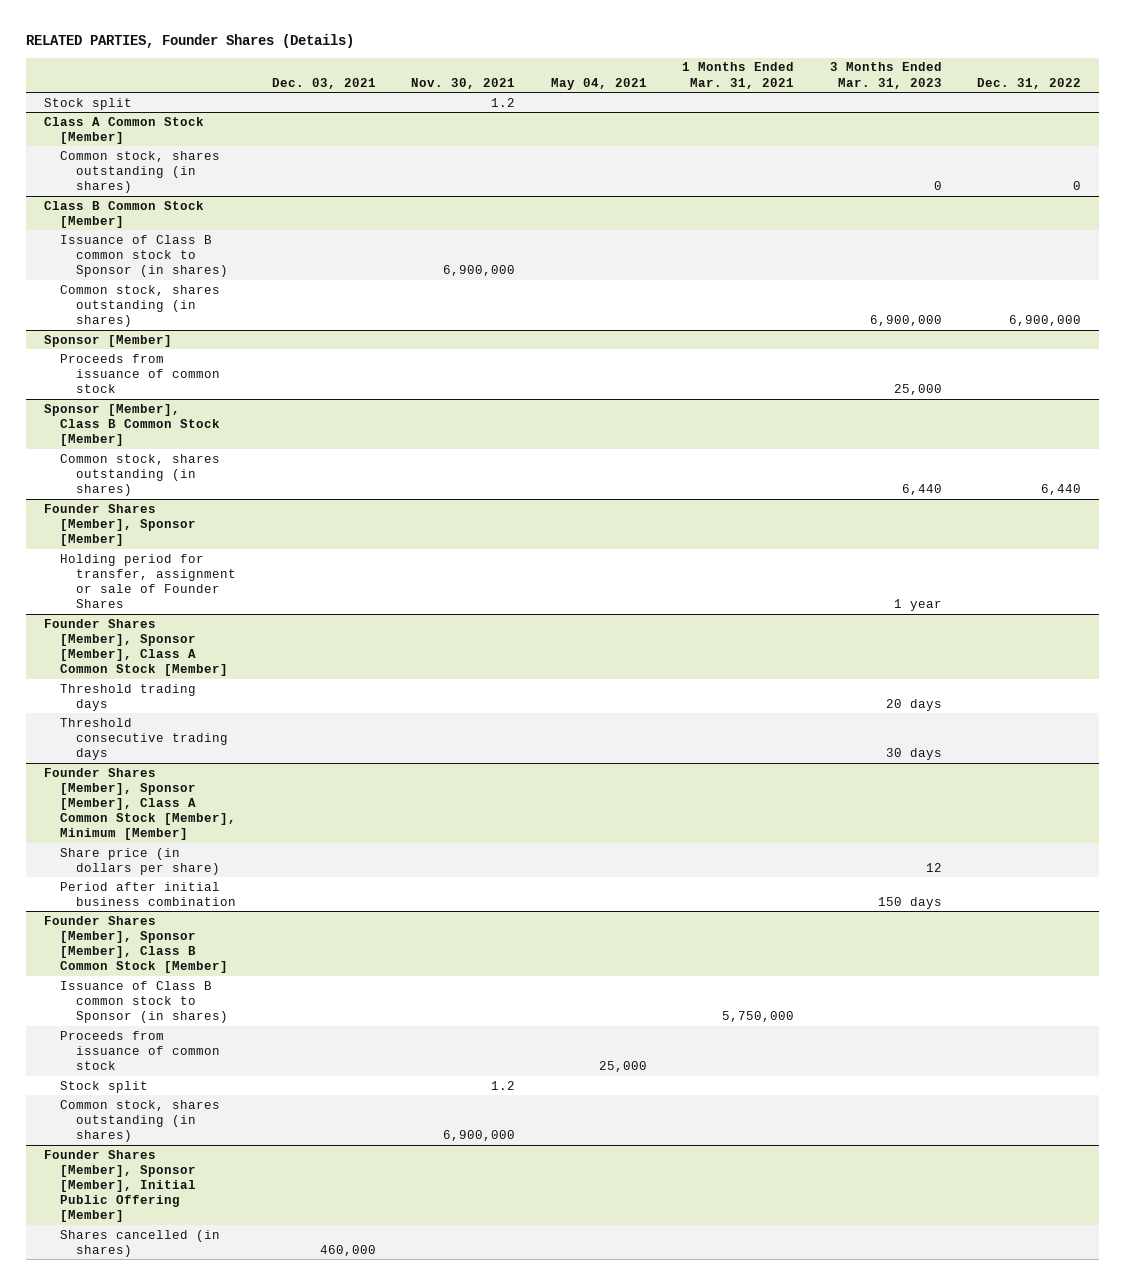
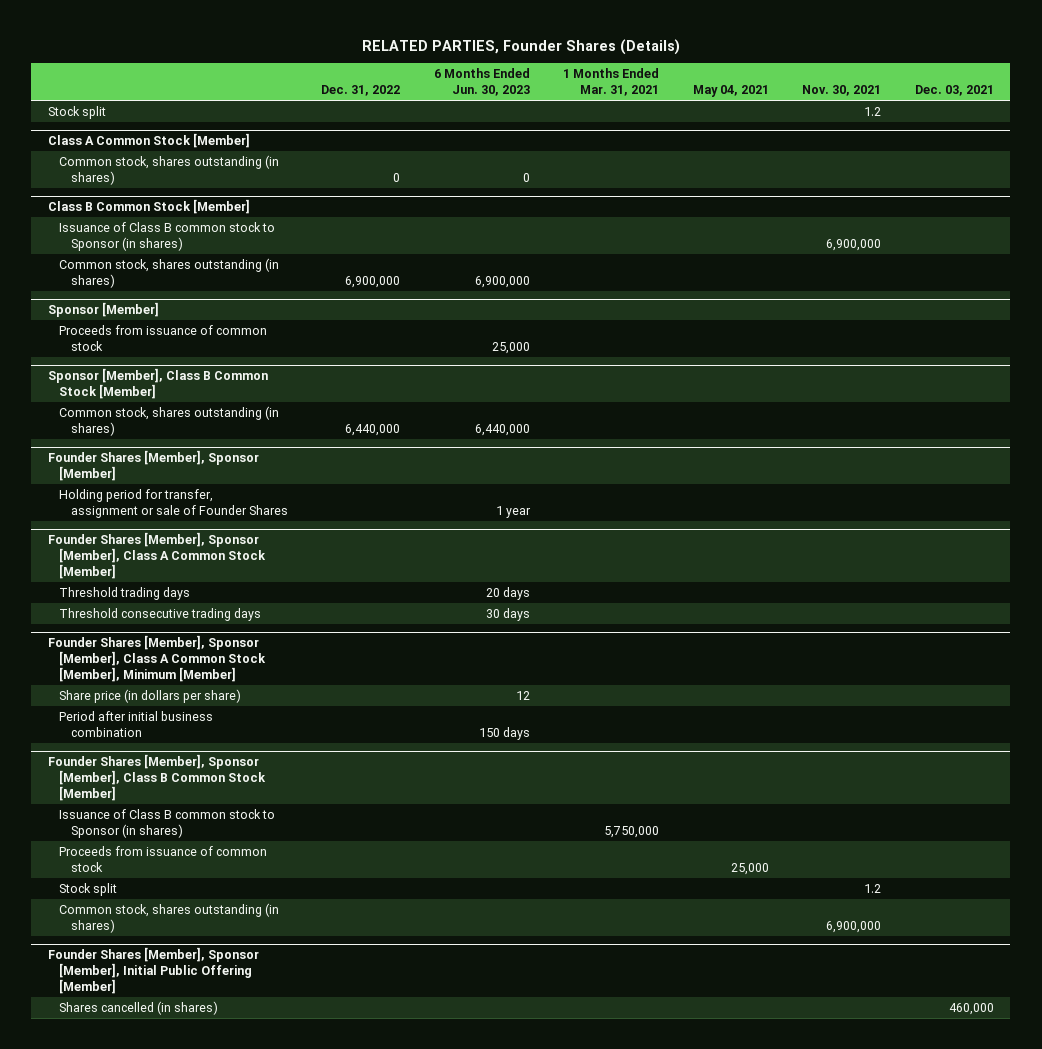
[829,62,942,89] 3 Months Ended Mar. 31, 2023 -> none
none -> [433,68,530,97] 6 Months Ended Jun. 30, 2023
[1041,483,1082,495] 6,440 -> [345,423,401,436] 6,440,000

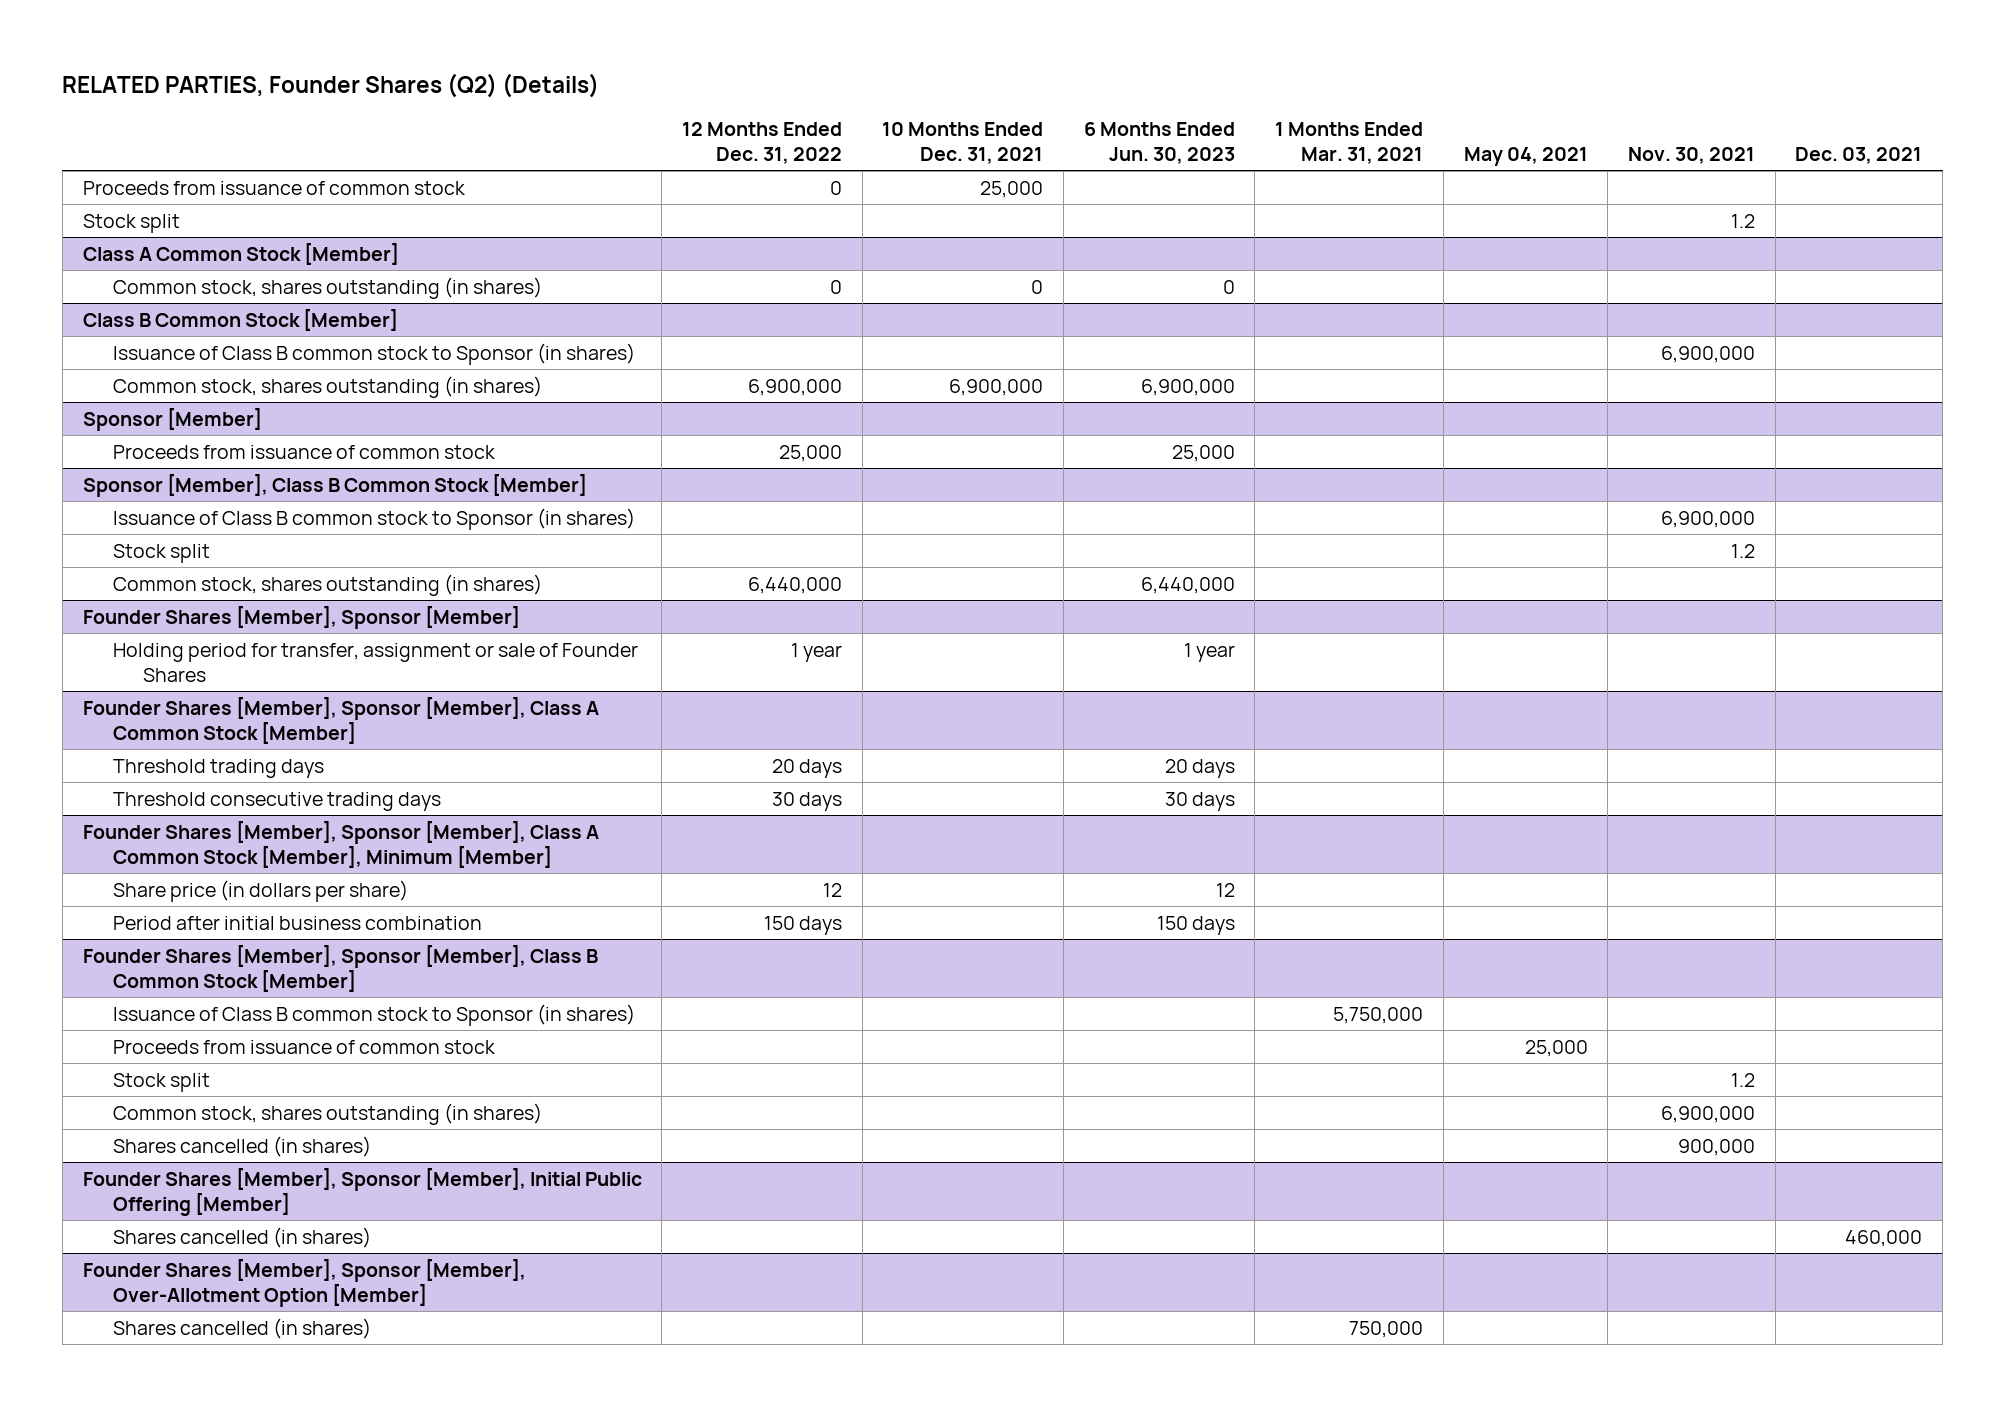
[361,38,680,55] RELATED PARTIES, Founder Shares (Details) -> [62,72,600,98] RELATED PARTIES, Founder Shares (Q2) (Details)
[321,85,401,97] Dec. 31, 2022 -> none
none -> [681,122,842,165] 12 Months Ended Dec. 31, 2022
none -> [882,122,1044,165] 10 Months Ended Dec. 31, 2021
none -> [82,180,466,195] Proceeds from issuance of common stock
none -> [112,507,635,530] Issuance of Class B common stock to Sponsor (in shares)
none -> [112,543,210,563] Stock split
none -> [112,1135,371,1157] Shares cancelled (in shares)
none -> [82,1258,526,1307] Founder Shares [Member], Sponsor [Member], Over-Allotment Option [Member]
none -> [112,1317,371,1339] Shares cancelled (in shares)

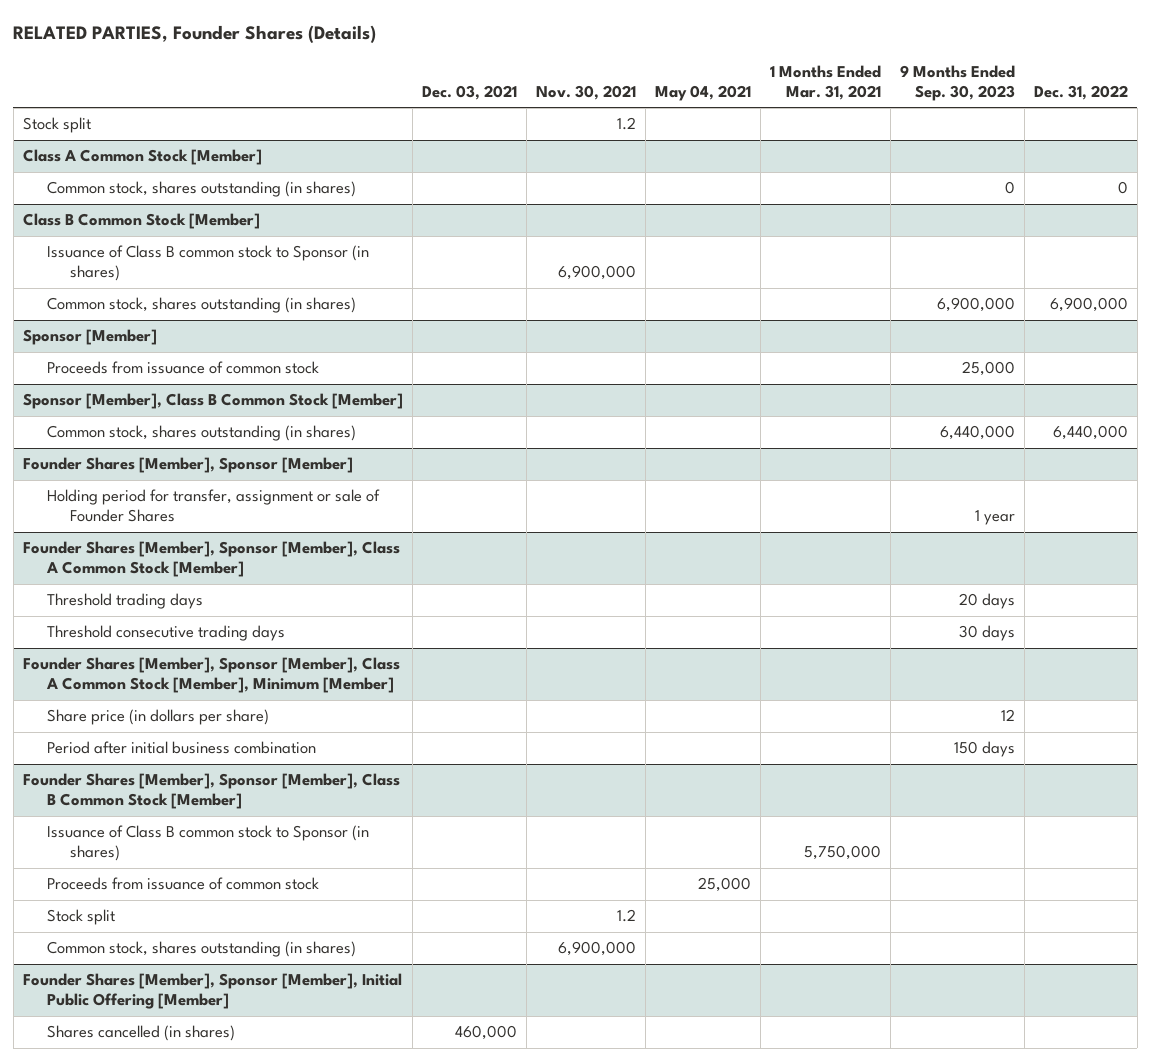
[62,72,600,98] RELATED PARTIES, Founder Shares (Q2) (Details) -> [13,25,377,44] RELATED PARTIES, Founder Shares (Details)
[681,122,842,165] 12 Months Ended Dec. 31, 2022 -> none
[882,122,1044,165] 10 Months Ended Dec. 31, 2021 -> none
[1083,122,1235,165] 6 Months Ended Jun. 30, 2023 -> none
none -> [899,64,1015,101] 9 Months Ended Sep. 30, 2023
none -> [1033,84,1128,100] Dec. 31, 2022
[82,180,466,195] Proceeds from issuance of common stock -> none
[112,507,635,530] Issuance of Class B common stock to Sponsor (in shares) -> none
[112,543,210,563] Stock split -> none
[112,1135,371,1157] Shares cancelled (in shares) -> none
[82,1258,526,1307] Founder Shares [Member], Sponsor [Member], Over-Allotment Option [Member] -> none
[112,1317,371,1339] Shares cancelled (in shares) -> none

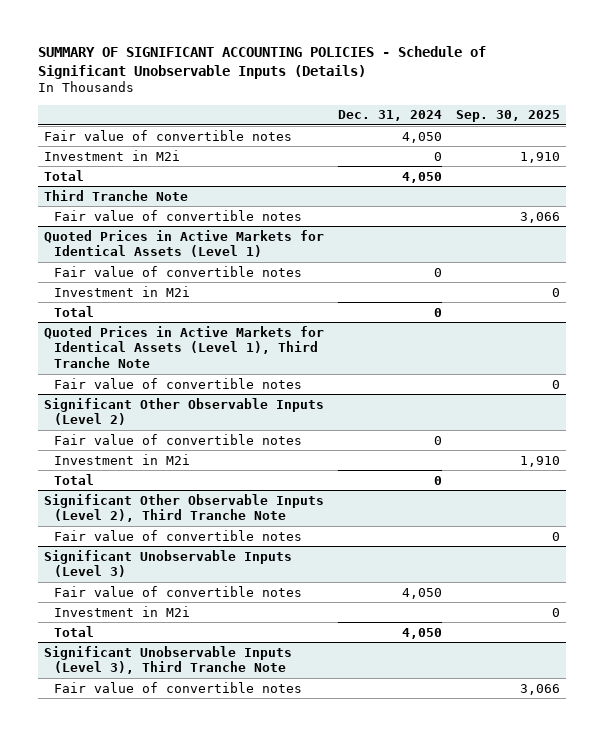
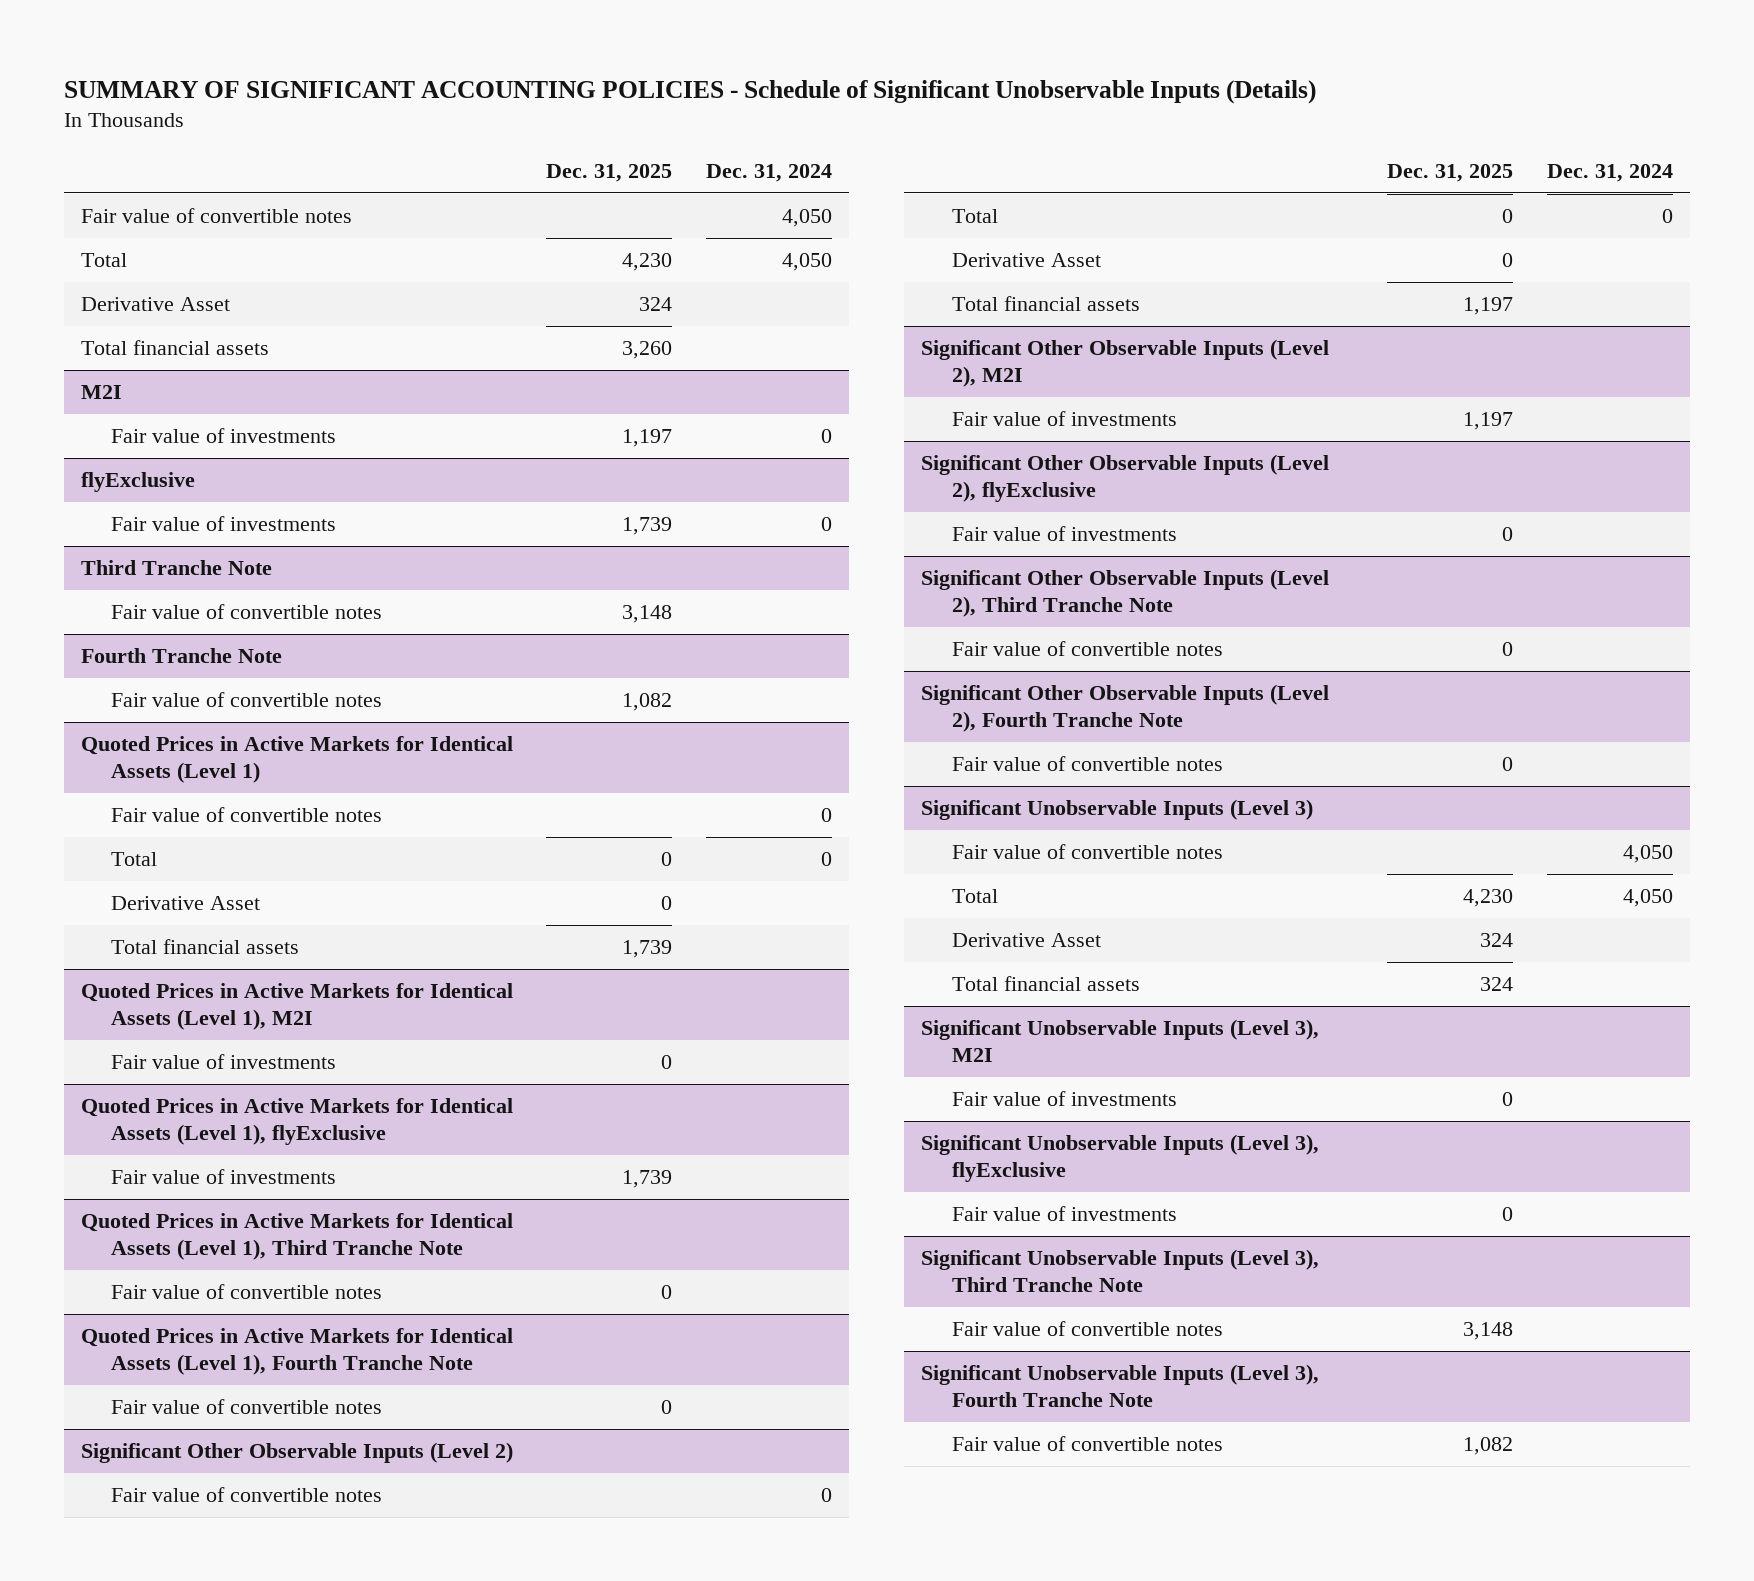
[455,110,560,123] Sep. 30, 2025 -> none
none -> [546,164,673,183] Dec. 31, 2025
[44,149,181,161] Investment in M2i -> none
none -> [80,296,230,311] Derivative Asset
none -> [80,339,269,355] Total financial assets
none -> [80,384,122,399] M2I
none -> [111,427,337,443] Fair value of investments
none -> [80,471,195,492] flyExclusive
none -> [111,515,337,531] Fair value of investments
none -> [80,647,282,663] Fourth Tranche Note
none -> [111,691,383,707] Fair value of convertible notes
[54,285,191,297] Investment in M2i -> none
none -> [111,895,261,910] Derivative Asset
none -> [111,938,300,954] Total financial assets
none -> [80,982,513,1031] Quoted Prices in Active Markets for Identical Assets (Level 1), M2I
none -> [111,1053,337,1069] Fair value of investments
none -> [80,1097,513,1146] Quoted Prices in Active Markets for Identical Assets (Level 1), flyExclusive
none -> [111,1168,337,1184] Fair value of investments
none -> [80,1327,513,1376] Quoted Prices in Active Markets for Identical Assets (Level 1), Fourth Tranche Note
none -> [111,1398,383,1414] Fair value of convertible notes
[54,453,191,465] Investment in M2i -> none
none -> [952,252,1102,267] Derivative Asset
none -> [952,295,1141,311] Total financial assets
none -> [921,338,1330,388] Significant Other Observable Inputs (Level 2), M2I
none -> [952,410,1178,426] Fair value of investments
none -> [921,453,1330,503] Significant Other Observable Inputs (Level 2), flyExclusive
none -> [952,525,1178,541] Fair value of investments
none -> [921,683,1330,733] Significant Other Observable Inputs (Level 2), Fourth Tranche Note
none -> [952,755,1224,771] Fair value of convertible notes
[54,605,191,617] Investment in M2i -> none
none -> [952,932,1102,947] Derivative Asset
none -> [952,975,1141,991] Total financial assets
none -> [921,1018,1320,1063] Significant Unobservable Inputs (Level 3), M2I
none -> [952,1090,1178,1106] Fair value of investments
none -> [921,1133,1320,1183] Significant Unobservable Inputs (Level 3), flyExclusive
none -> [952,1205,1178,1221] Fair value of investments
none -> [921,1363,1320,1408] Significant Unobservable Inputs (Level 3), Fourth Tranche Note
none -> [952,1435,1224,1451] Fair value of convertible notes

